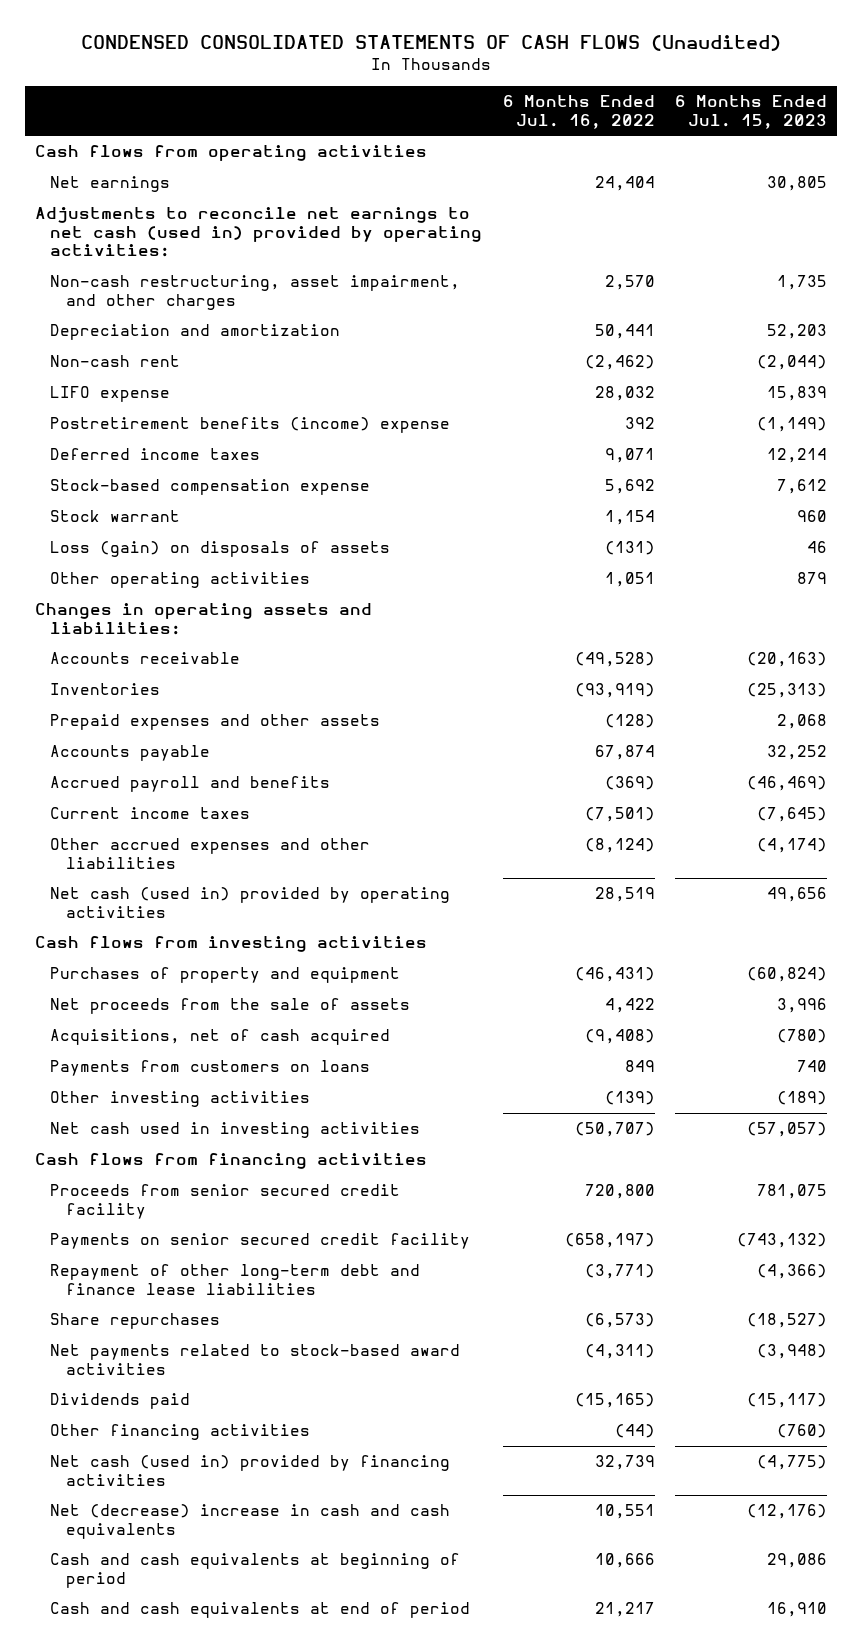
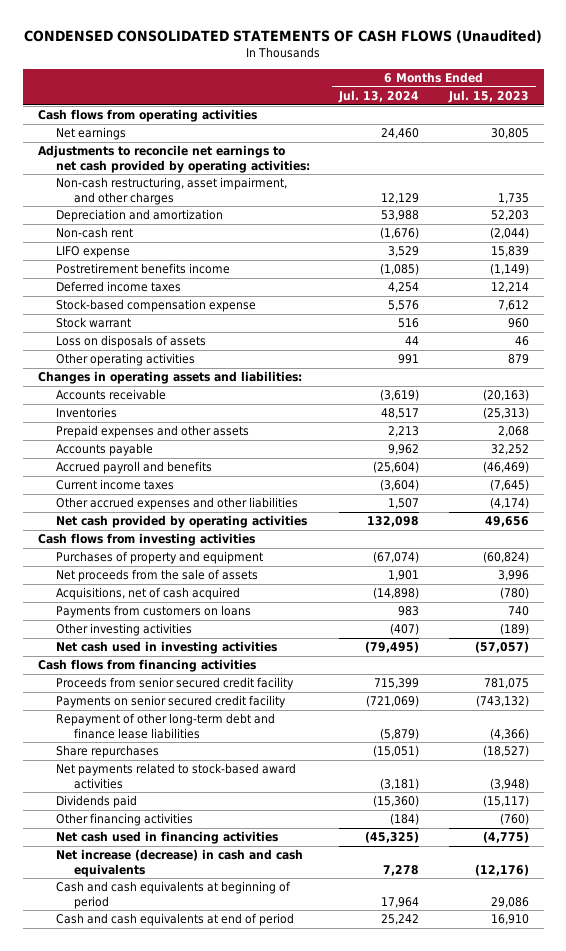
[502,95,655,129] 6 Months Ended Jul. 16, 2022 -> none
none -> [338,90,420,104] Jul. 13, 2024
[34,207,483,258] Adjustments to reconcile net earnings to net cash (used in) provided by operating activities: -> [37,145,310,173] Adjustments to reconcile net earnings to net cash provided by operating activities:
[50,417,451,434] Postretirement benefits (income) expense -> [55,263,230,275] Postretirement benefits income
[50,541,391,558] Loss (gain) on disposals of assets -> [55,335,206,349] Loss on disposals of assets
[50,887,451,918] Net cash (used in) provided by operating activities -> [55,515,307,529] Net cash provided by operating activities
[50,1455,451,1486] Net cash (used in) provided by financing activities -> [55,831,278,845] Net cash used in financing activities
[50,1504,451,1539] Net (decrease) increase in cash and cash equivalents -> [55,849,303,877] Net increase (decrease) in cash and cash equivalents

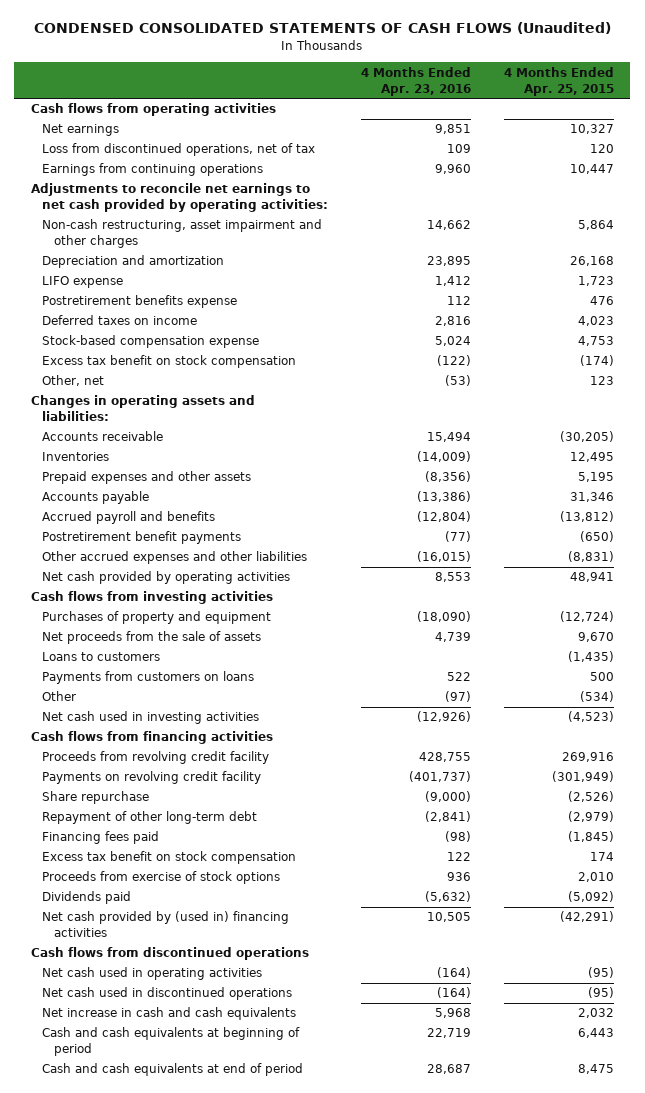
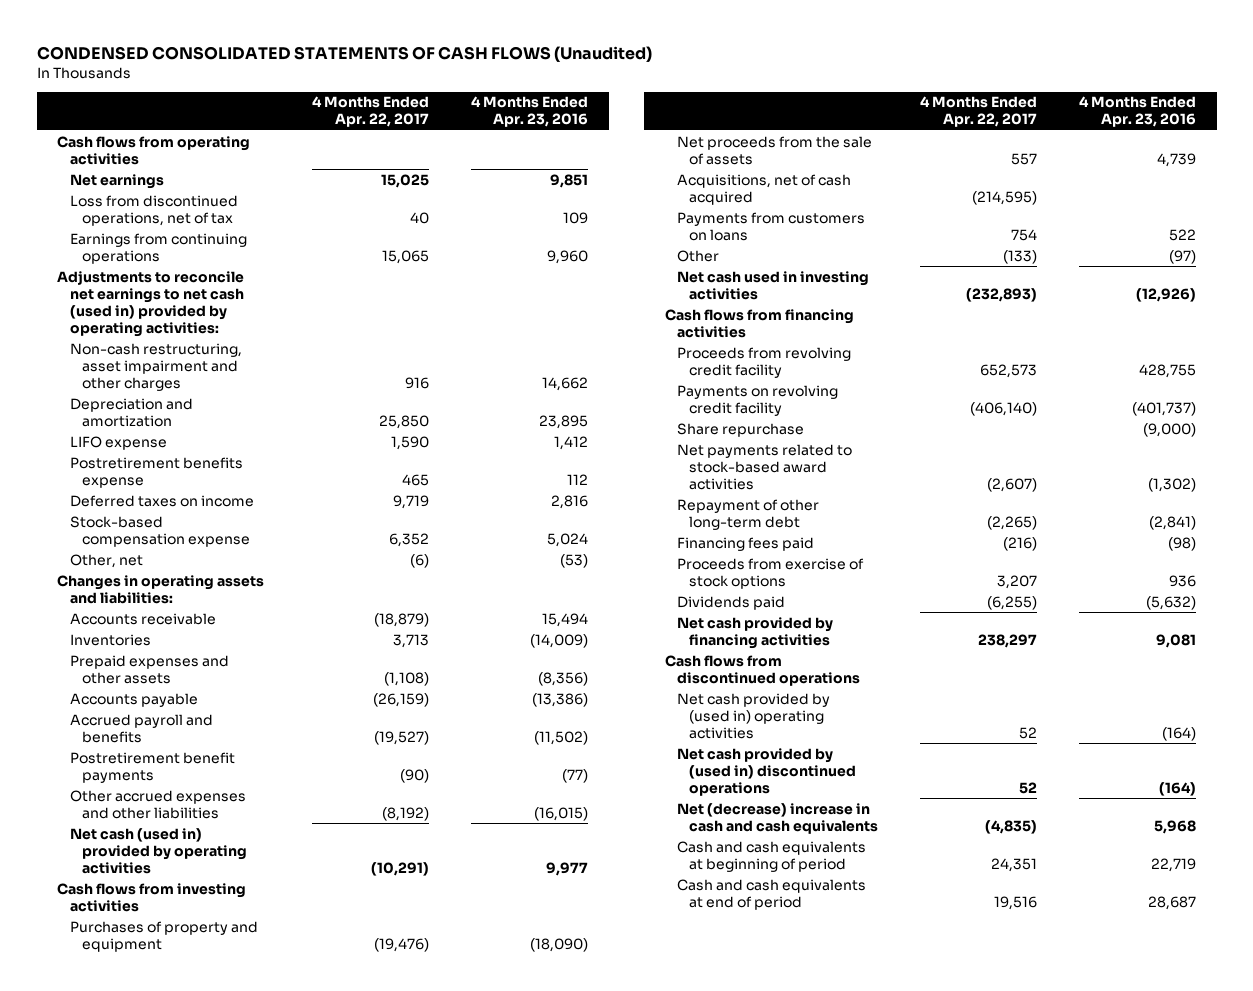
[503,66,614,96] 4 Months Ended Apr. 25, 2015 -> none
none -> [312,96,430,128] 4 Months Ended Apr. 22, 2017
[30,183,329,213] Adjustments to reconcile net earnings to net cash provided by operating activities: -> [57,270,245,337] Adjustments to reconcile net earnings to net cash (used in) provided by operating activities:
[42,355,297,369] Excess tax benefit on stock compensation -> none
[416,511,471,523] (12,804) -> [534,730,589,745] (11,502)
[42,571,291,585] Net cash provided by operating activities -> [69,827,247,874] Net cash (used in) provided by operating activities
[434,572,471,583] 8,553 -> [546,861,589,876] 9,977
[42,652,161,662] Loans to customers -> none
none -> [677,173,852,205] Acquisitions, net of cash acquired
none -> [677,443,853,490] Net payments related to stock-based award activities
[42,851,297,865] Excess tax benefit on stock compensation -> none
[42,911,290,938] Net cash provided by (used in) financing activities -> [677,616,834,649] Net cash provided by financing activities
[426,912,471,923] 10,505 -> [1155,633,1196,648] 9,081
[42,967,263,981] Net cash used in operating activities -> [677,692,831,739] Net cash provided by (used in) operating activities
[42,987,293,1001] Net cash used in discontinued operations -> [677,747,857,796] Net cash provided by (used in) discontinued operations
[42,1007,297,1021] Net increase in cash and cash equivalents -> [677,802,879,834] Net (decrease) increase in cash and cash equivalents

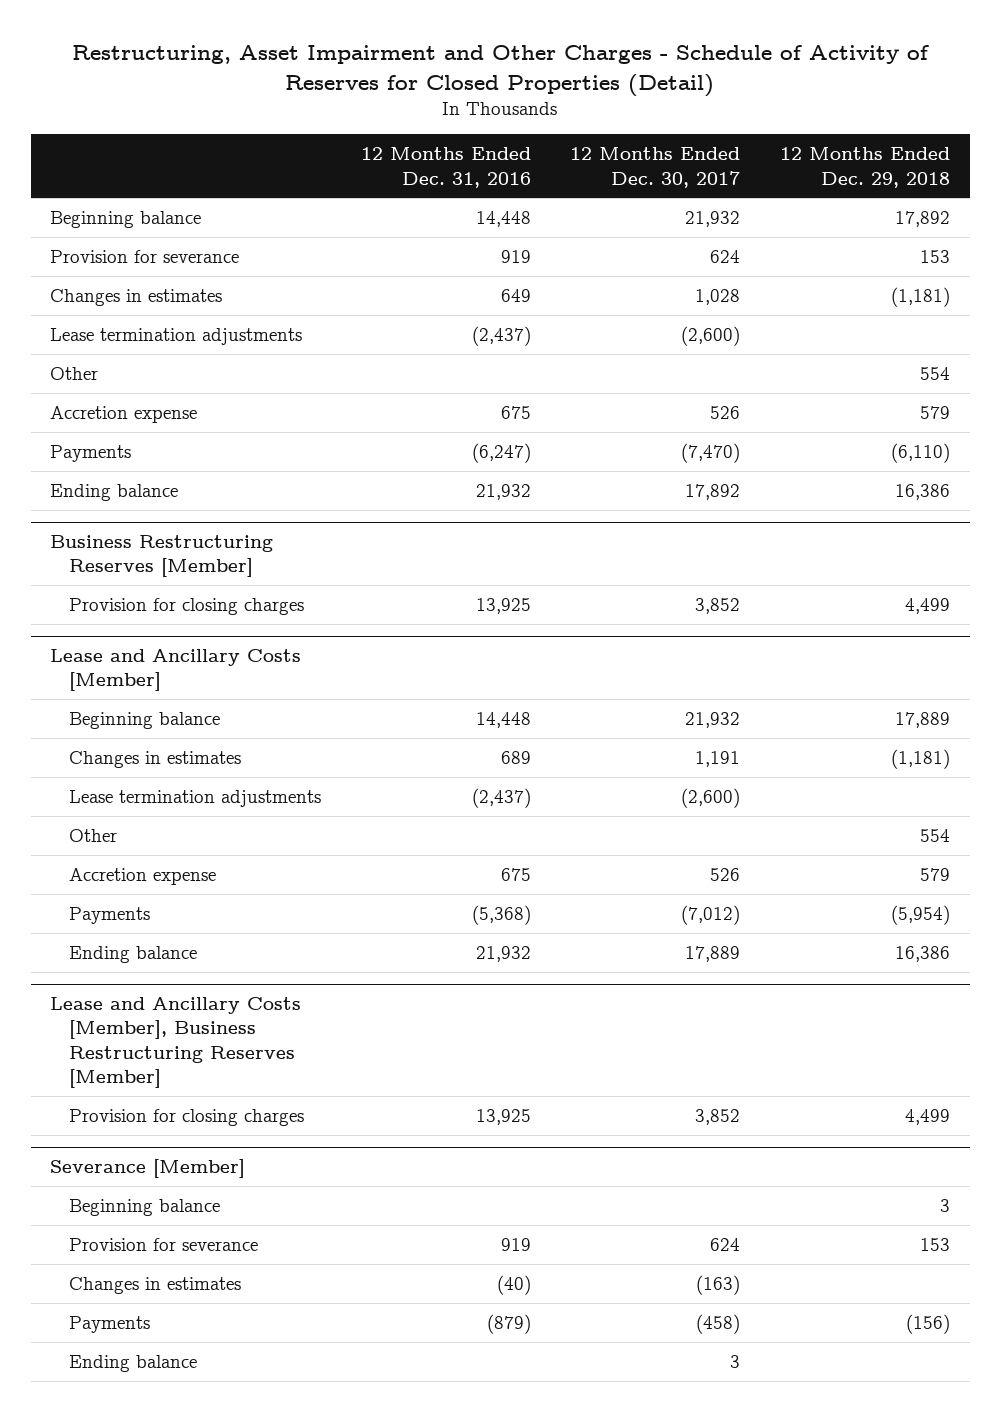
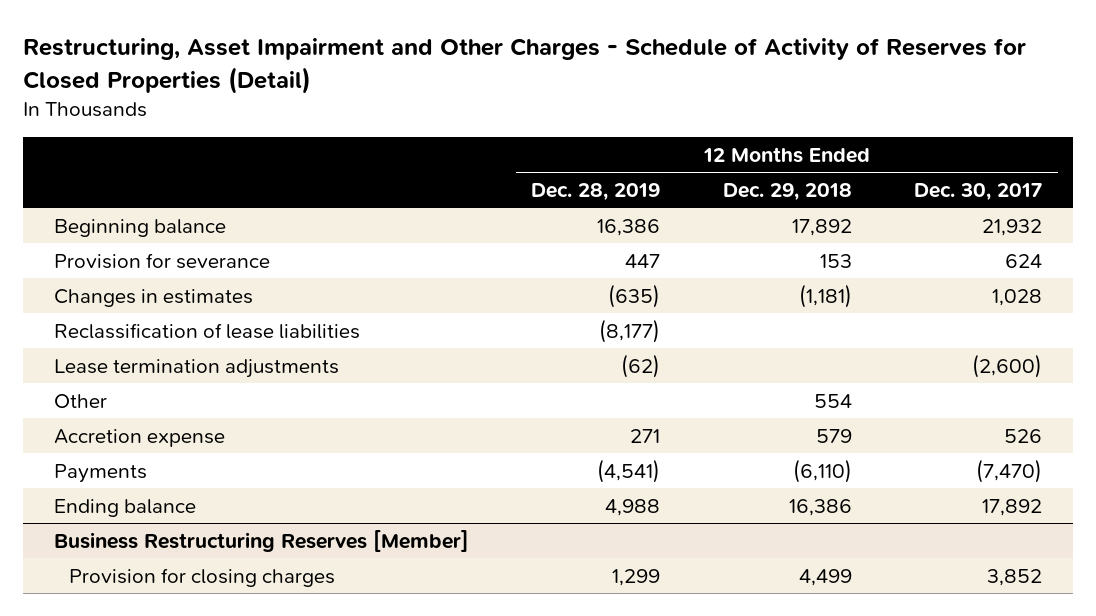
[360,147,531,188] 12 Months Ended Dec. 31, 2016 -> none
none -> [531,183,661,202] Dec. 28, 2019
none -> [54,322,361,339] Reclassification of lease liabilities
[50,649,302,692] Lease and Ancillary Costs [Member] -> none
[69,711,221,729] Beginning balance -> none
[69,750,242,768] Changes in estimates -> none
[69,789,322,807] Lease termination adjustments -> none
[69,828,118,842] Other -> none
[69,867,217,885] Accretion expense -> none
[69,906,151,924] Payments -> none
[69,945,198,963] Ending balance -> none
[50,997,302,1089] Lease and Ancillary Costs [Member], Business Restructuring Reserves [Member] -> none
[69,1108,305,1126] Provision for closing charges -> none
[50,1159,246,1179] Severance [Member] -> none
[69,1198,221,1216] Beginning balance -> none
[69,1237,259,1251] Provision for severance -> none
[69,1276,242,1294] Changes in estimates -> none
[69,1315,151,1333] Payments -> none
[69,1354,198,1372] Ending balance -> none

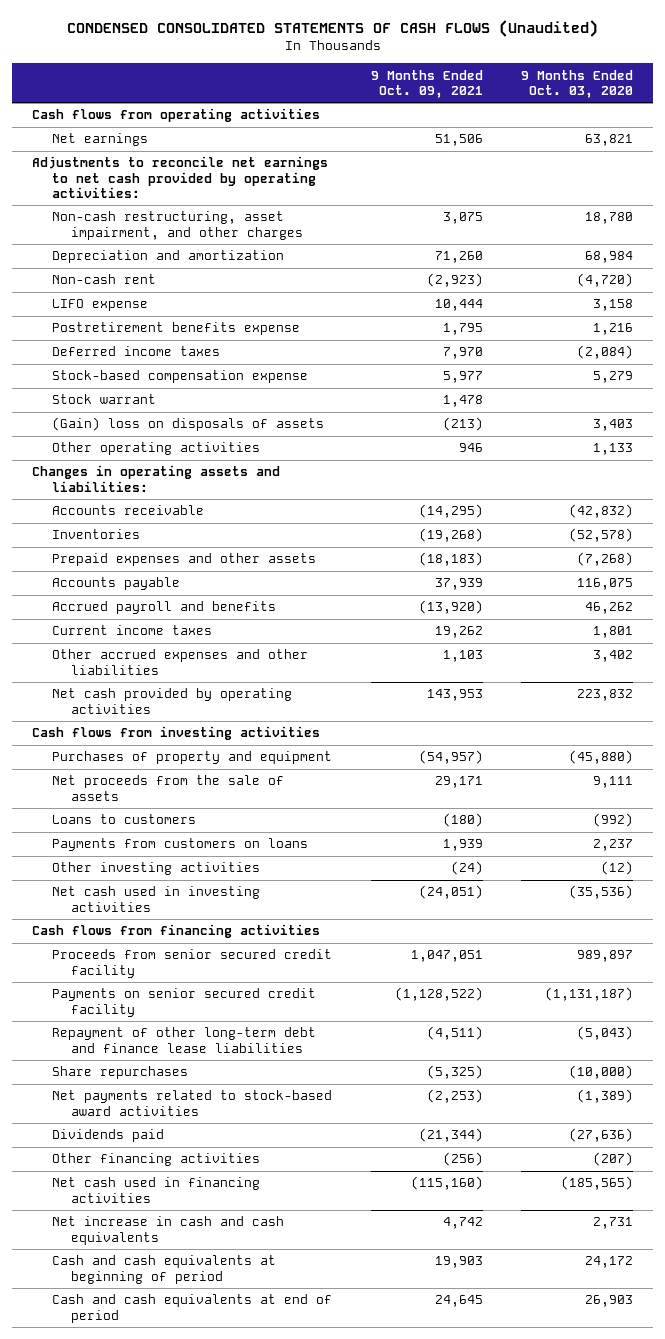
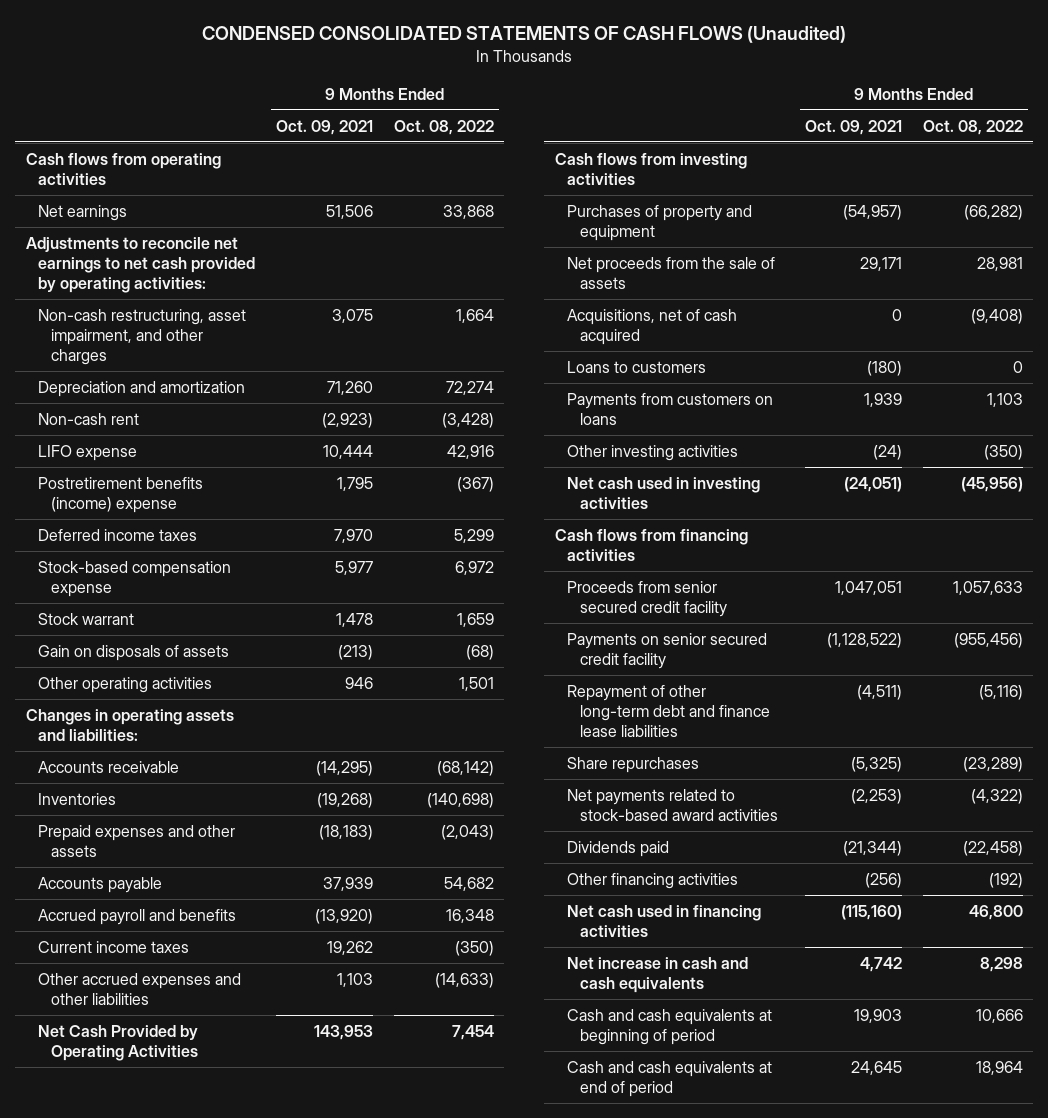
[521,69,634,98] 9 Months Ended Oct. 03, 2020 -> none
none -> [393,119,494,135] Oct. 08, 2022
[51,322,300,336] Postretirement benefits expense -> [38,476,204,513] Postretirement benefits (income) expense
[51,417,324,432] (Gain) loss on disposals of assets -> [38,644,230,661] Gain on disposals of assets
[51,688,292,714] Net cash provided by operating activities -> [38,1024,199,1061] Net Cash Provided by Operating Activities
none -> [567,308,738,345] Acquisitions, net of cash acquired

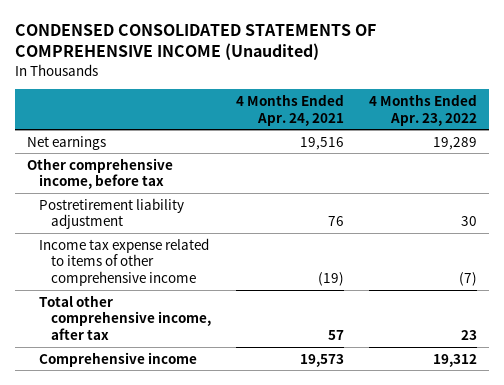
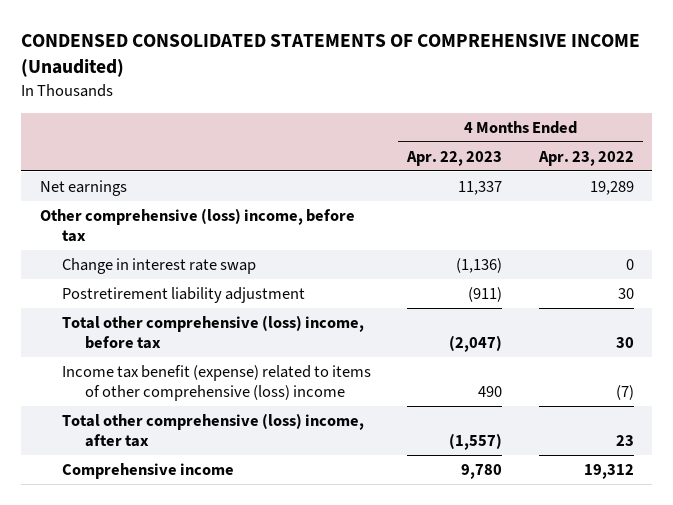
[235,93,344,126] 4 Months Ended Apr. 24, 2021 -> none
none -> [406,150,503,166] Apr. 22, 2023
[27,157,174,190] Other comprehensive income, before tax -> [39,208,355,243] Other comprehensive (loss) income, before tax
none -> [62,258,257,275] Change in interest rate swap
none -> [62,315,365,350] Total other comprehensive (loss) income, before tax
[39,237,210,287] Income tax expense related to items of other comprehensive income -> [62,365,372,402] Income tax benefit (expense) related to items of other comprehensive (loss) income
[39,294,212,341] Total other comprehensive income, after tax -> [62,413,365,448] Total other comprehensive (loss) income, after tax

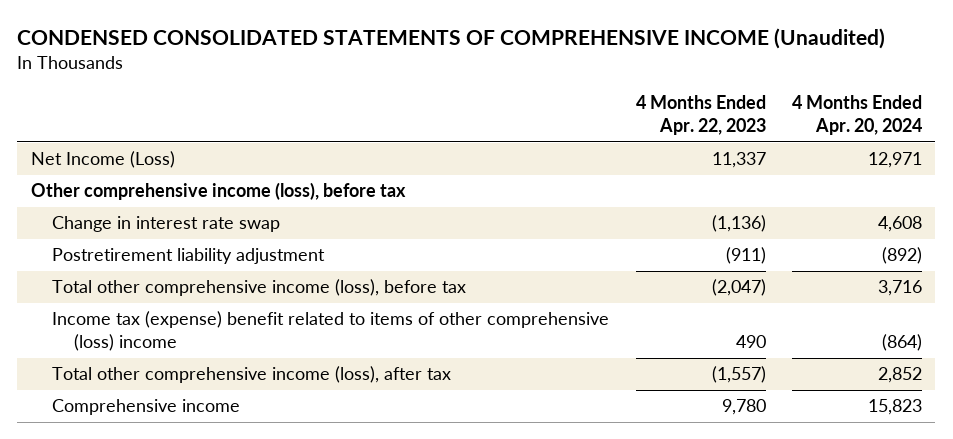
[537,150,634,166] Apr. 23, 2022 -> none
none -> [792,95,923,136] 4 Months Ended Apr. 20, 2024
[39,180,127,197] Net earnings -> [30,151,175,169] Net Income (Loss)
[39,208,355,243] Other comprehensive (loss) income, before tax -> [30,182,406,201] Other comprehensive income (loss), before tax
[62,315,365,350] Total other comprehensive (loss) income, before tax -> [52,279,467,297] Total other comprehensive income (loss), before tax
[62,365,372,402] Income tax benefit (expense) related to items of other comprehensive (loss) income -> [52,311,610,352] Income tax (expense) benefit related to items of other comprehensive (loss) income
[62,413,365,448] Total other comprehensive (loss) income, after tax -> [52,366,452,384] Total other comprehensive income (loss), after tax

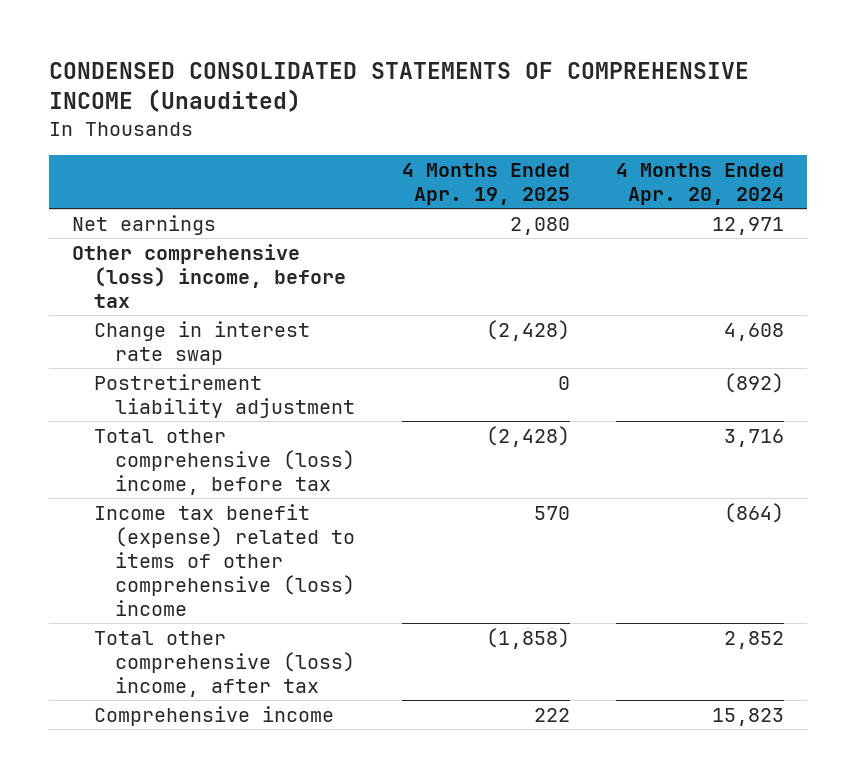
[635,95,766,136] 4 Months Ended Apr. 22, 2023 -> none
none -> [401,163,570,206] 4 Months Ended Apr. 19, 2025
[30,151,175,169] Net Income (Loss) -> [71,214,216,235] Net earnings
[30,182,406,201] Other comprehensive income (loss), before tax -> [71,243,346,308] Other comprehensive (loss) income, before tax
[52,279,467,297] Total other comprehensive income (loss), before tax -> [93,428,356,495] Total other comprehensive (loss) income, before tax
[52,311,610,352] Income tax (expense) benefit related to items of other comprehensive (loss) income -> [93,503,356,616] Income tax benefit (expense) related to items of other comprehensive (loss) income
[52,366,452,384] Total other comprehensive income (loss), after tax -> [93,630,356,697] Total other comprehensive (loss) income, after tax

